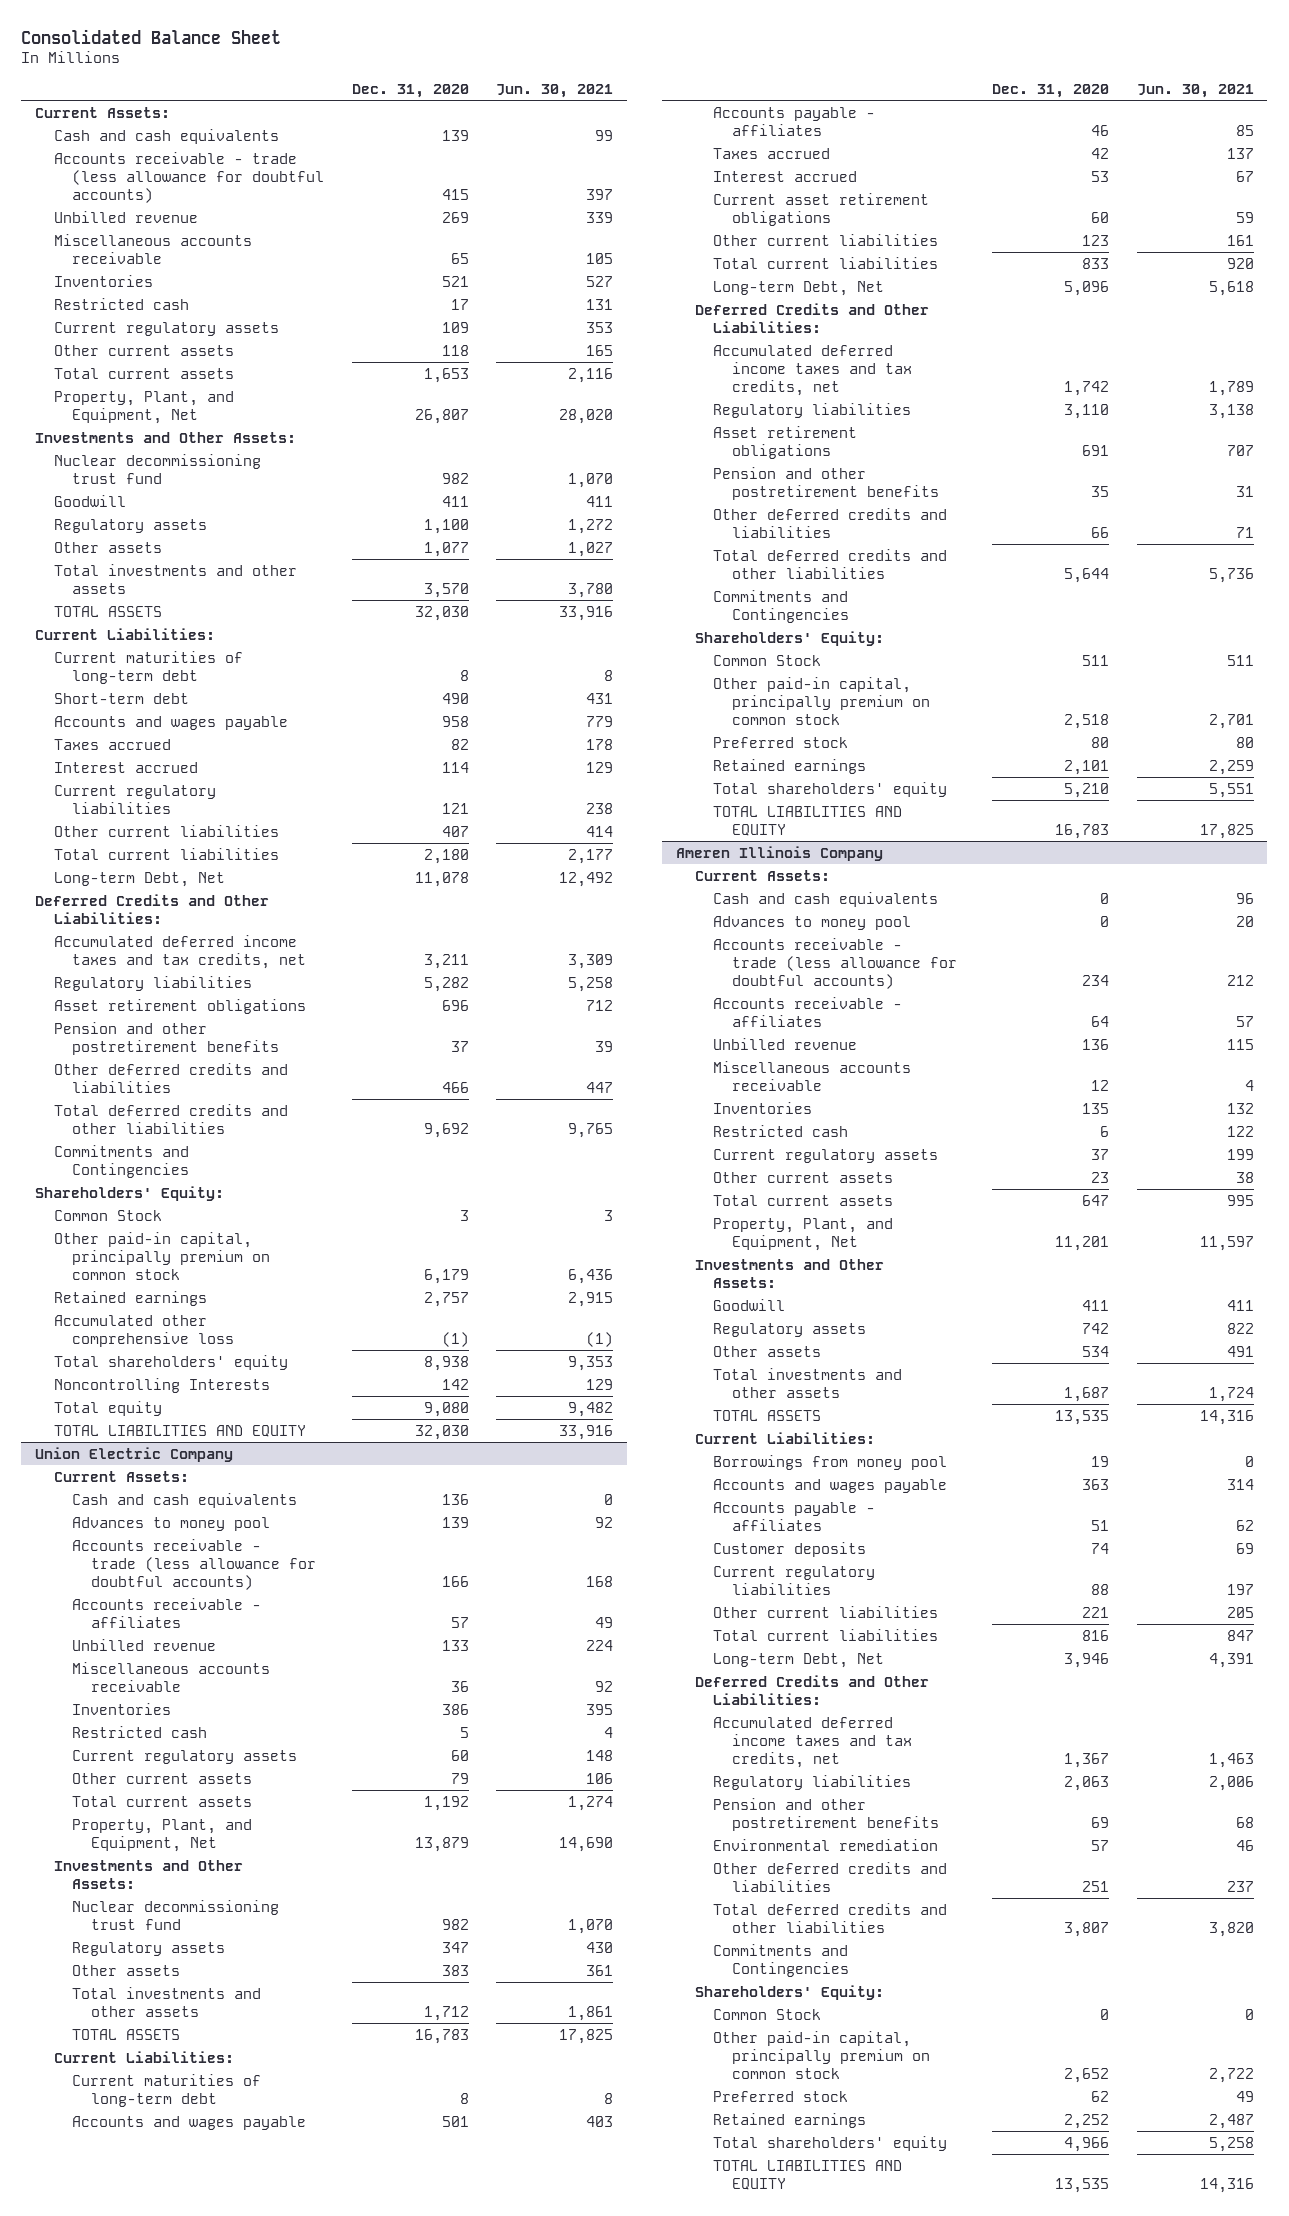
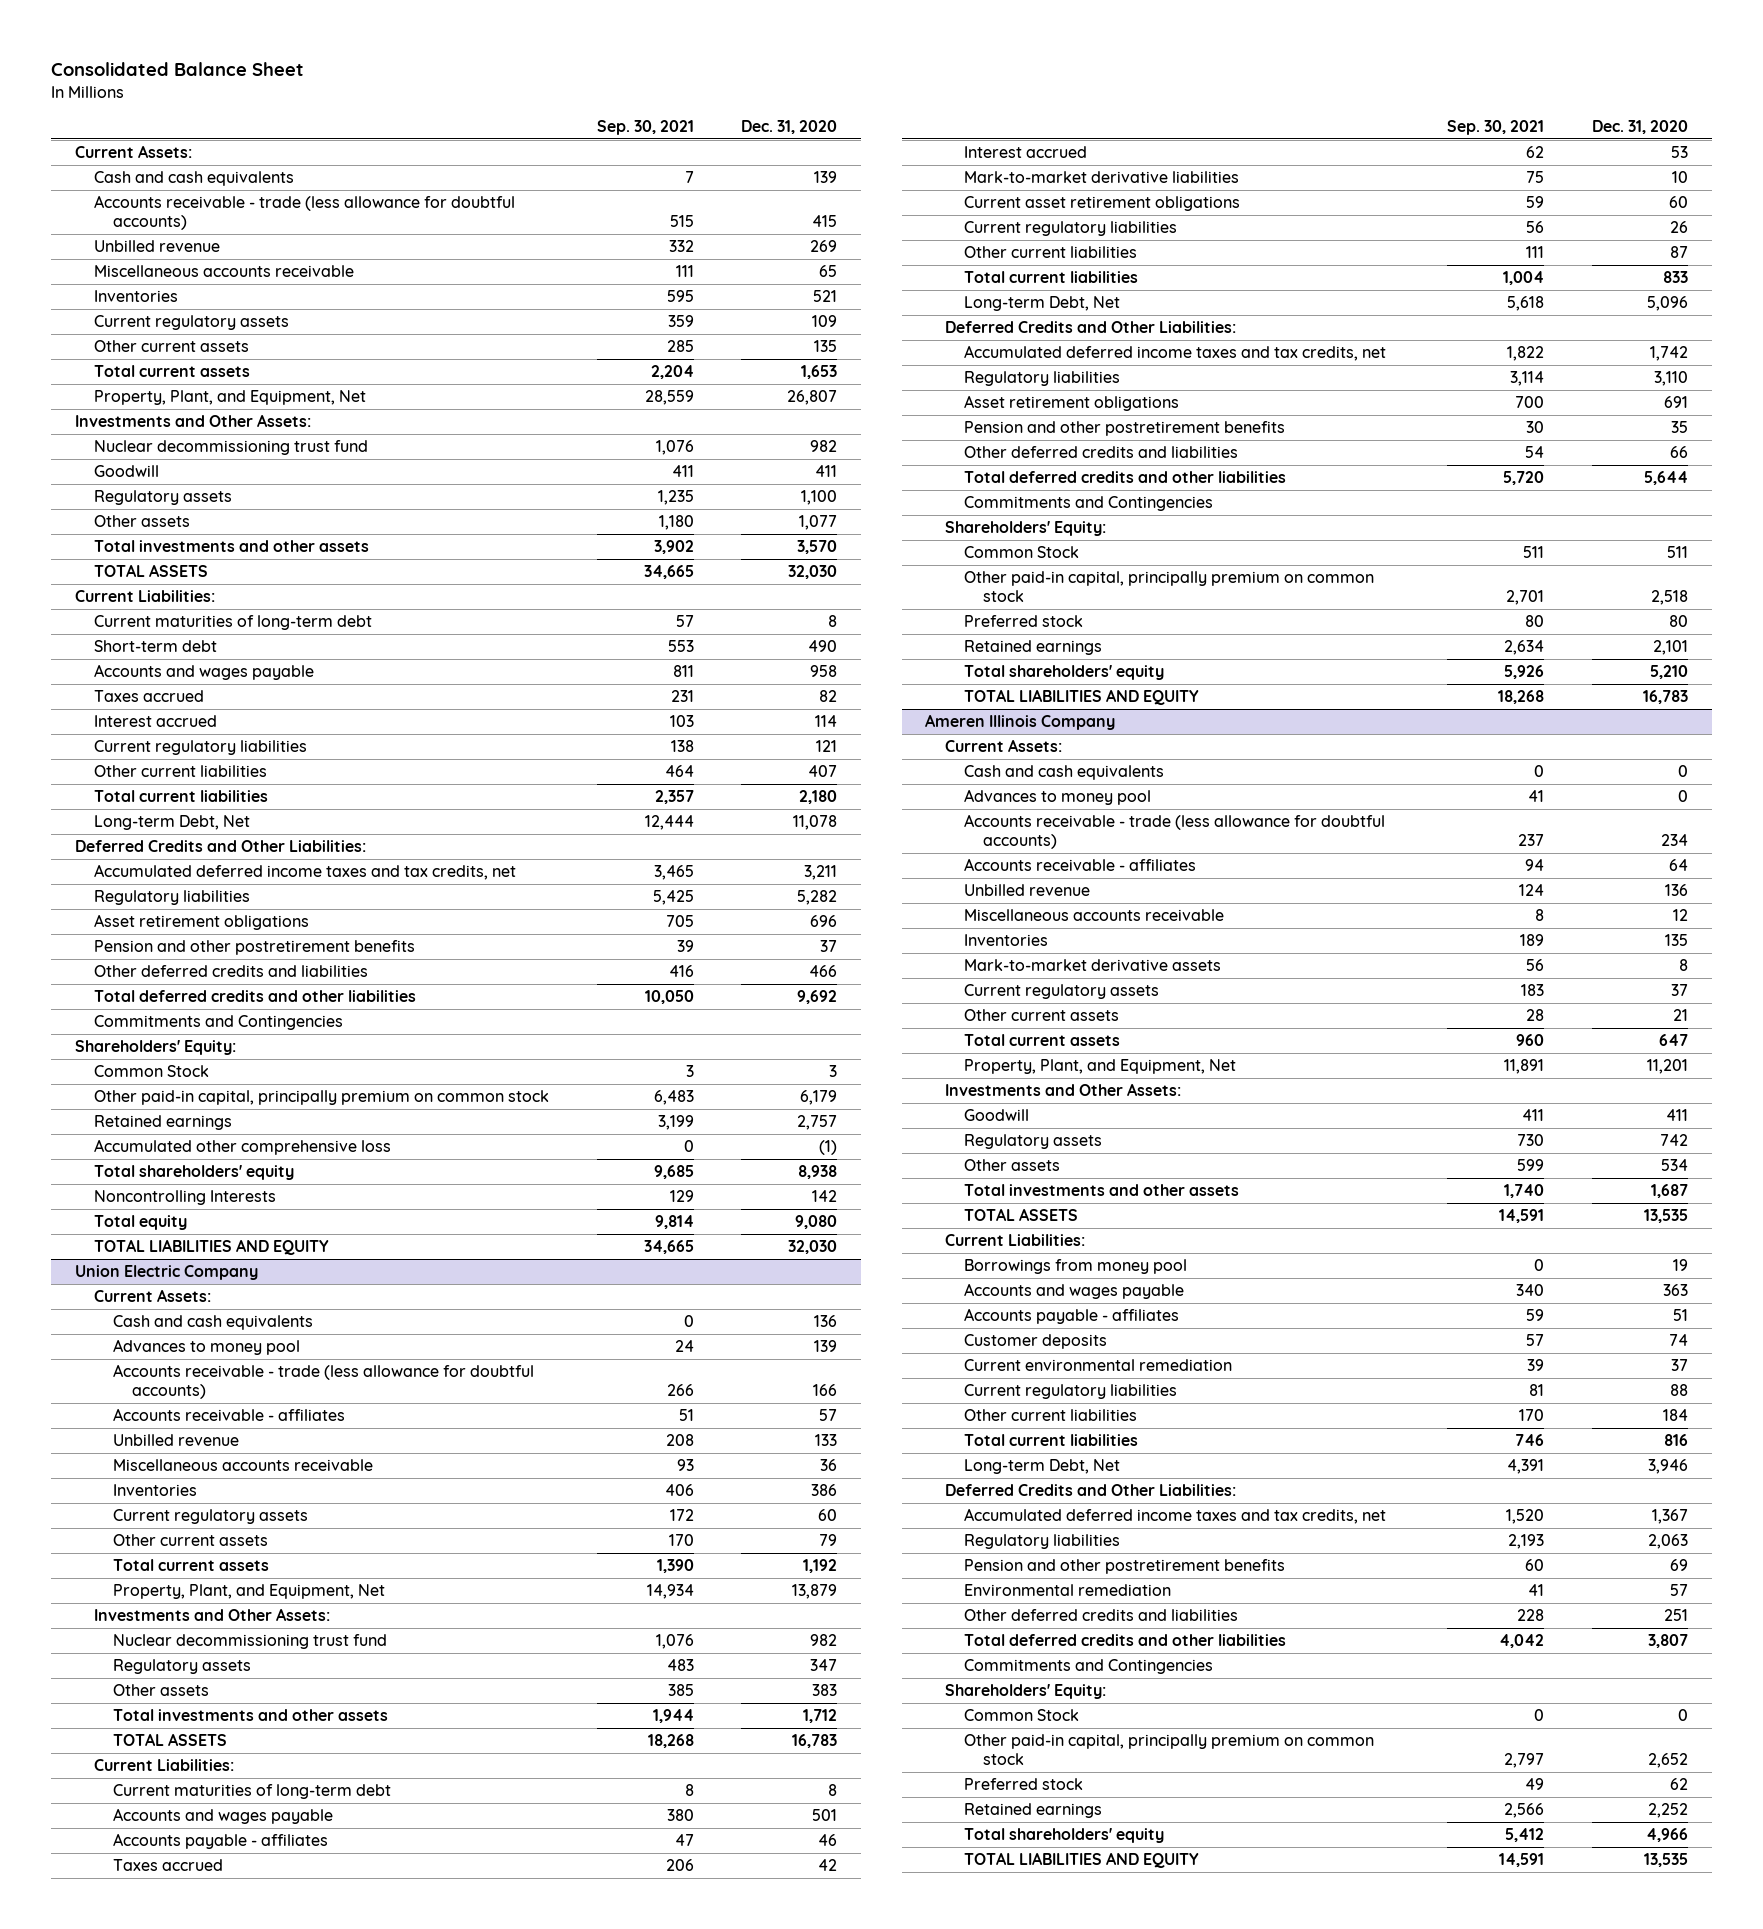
[495,83,613,98] Jun. 30, 2021 -> none
none -> [596,120,694,136] Sep. 30, 2021
[53,297,189,310] Restricted cash -> none
[441,344,469,356] 118 -> [814,340,838,353] 135
[72,1725,208,1738] Restricted cash -> none
none -> [963,171,1239,184] Mark-to-market derivative liabilities
none -> [963,221,1177,237] Current regulatory liabilities
[1082,234,1110,246] 123 -> [1669,246,1688,259] 87
[713,1124,849,1137] Restricted cash -> none
none -> [963,959,1221,972] Mark-to-market derivative assets
[1091,1171,1110,1183] 23 -> [1672,1009,1688,1022] 21
none -> [963,1359,1232,1372] Current environmental remediation
[1082,1606,1110,1618] 221 -> [1662,1409,1688,1422] 184

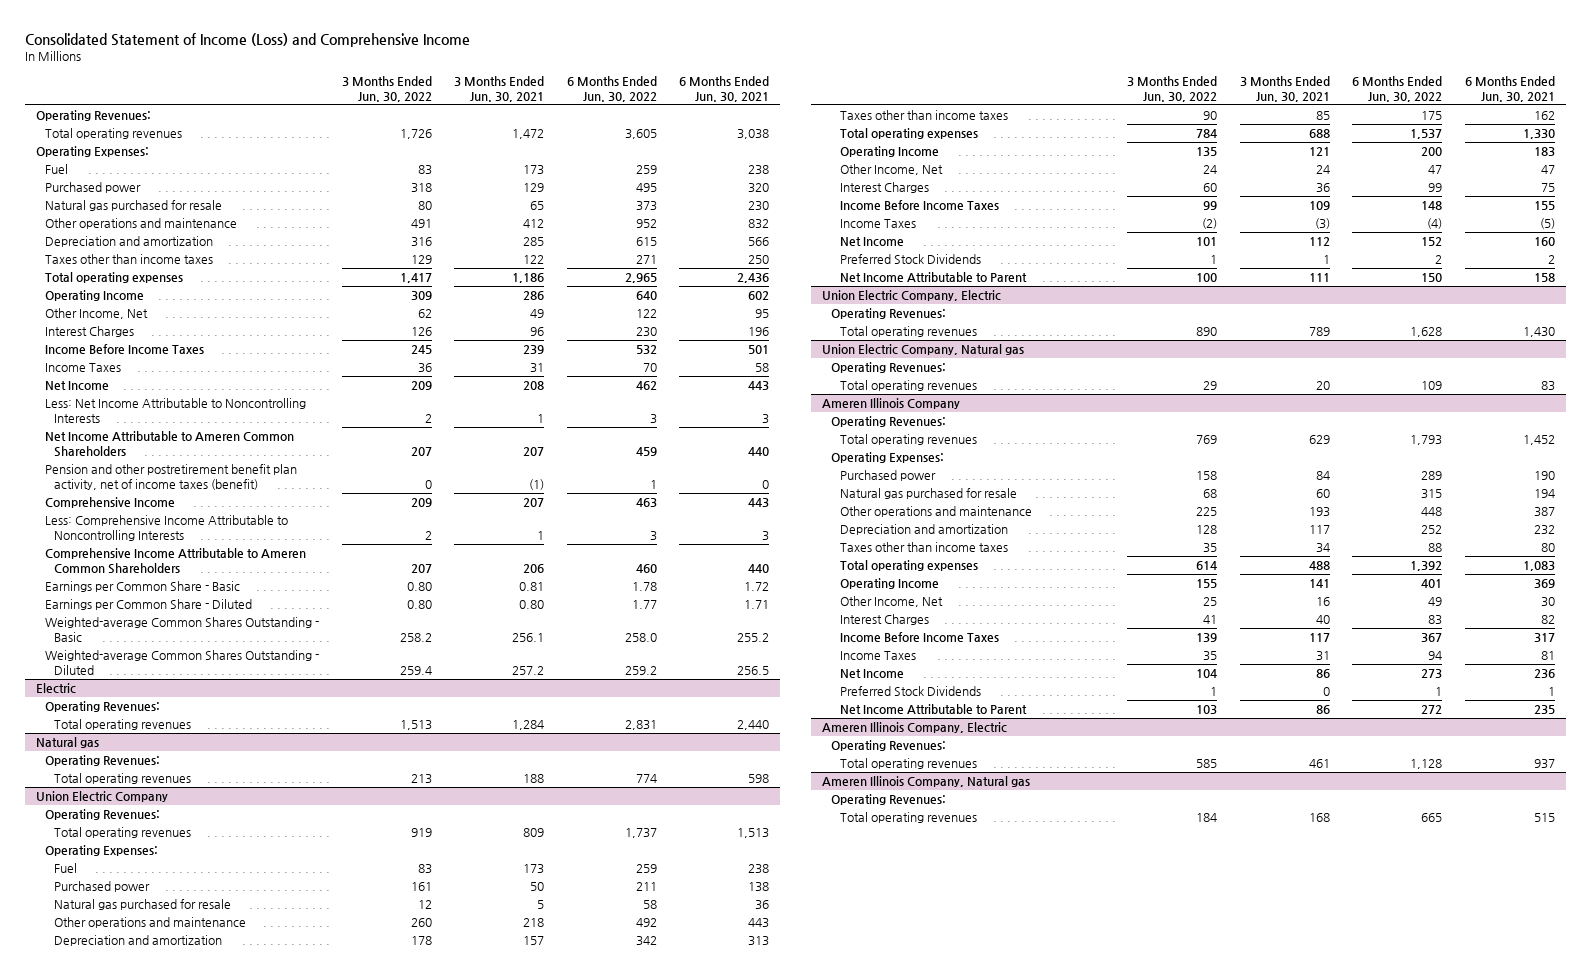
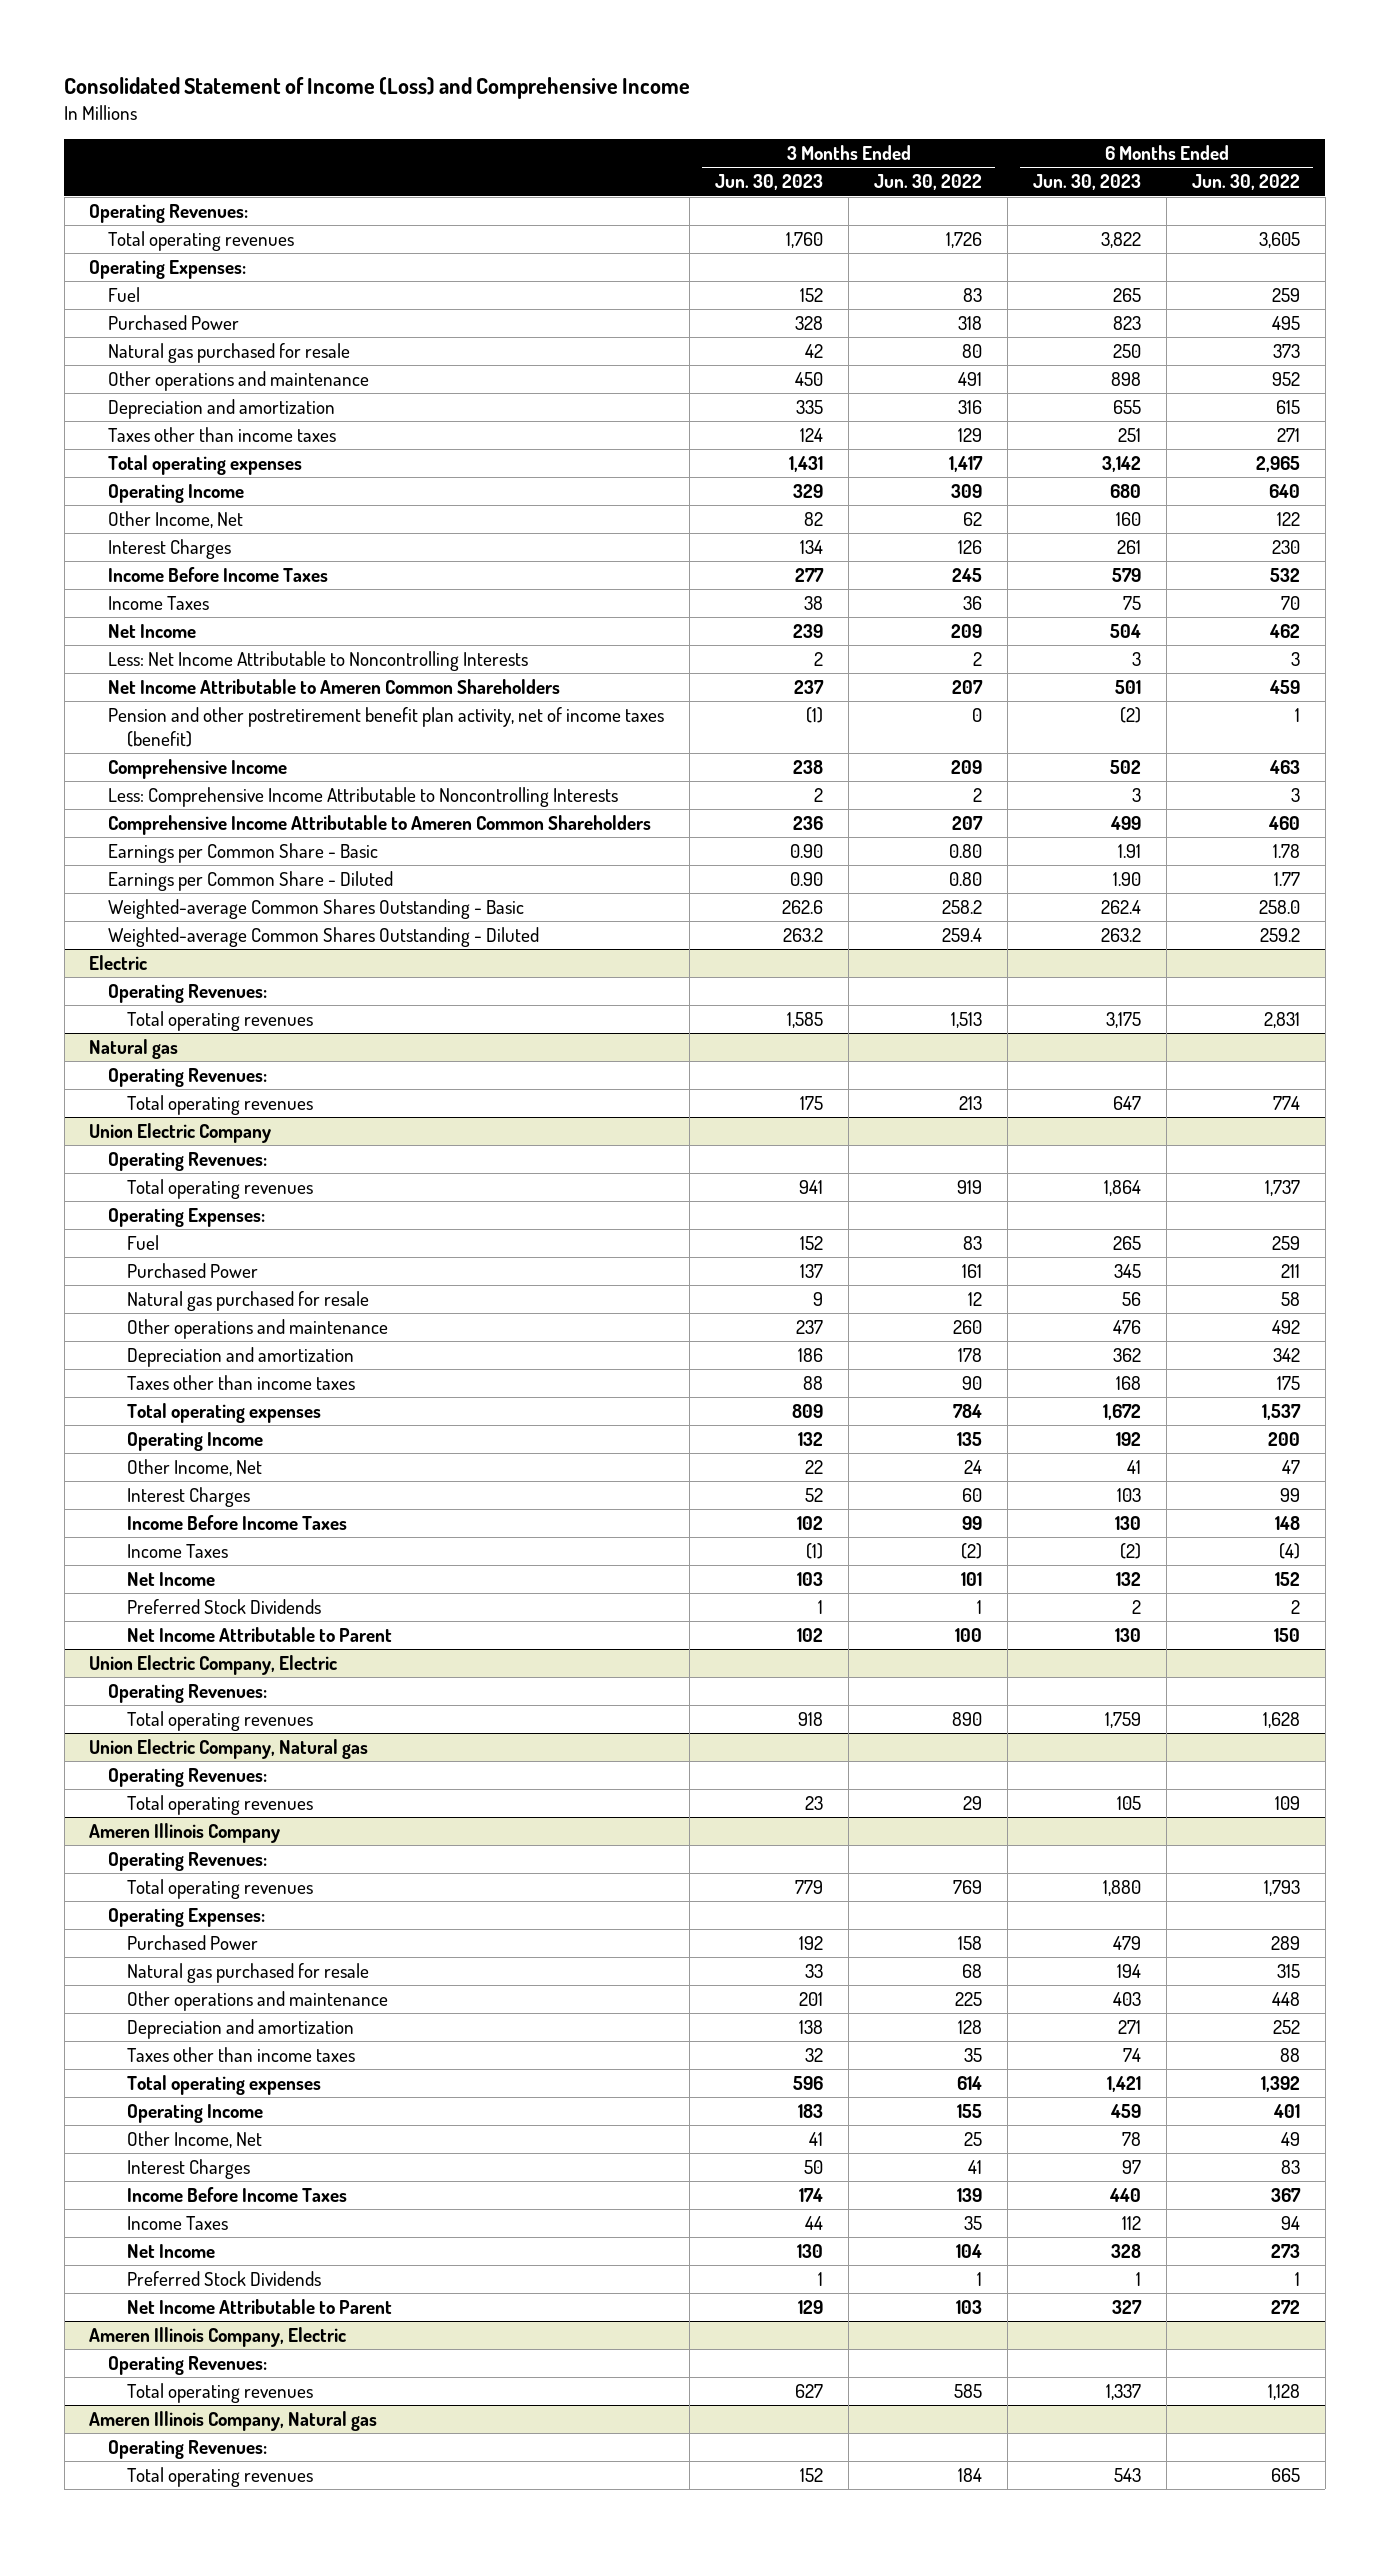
[454,76,545,103] 3 Months Ended Jun. 30, 2021 -> none
[678,76,769,103] 6 Months Ended Jun. 30, 2021 -> none
none -> [715,174,824,191] Jun. 30, 2023
none -> [1033,174,1142,191] Jun. 30, 2023
[45,182,142,194] Purchased power -> [108,315,240,331] Purchased Power
[54,881,151,893] Purchased power -> [127,1263,259,1279] Purchased Power
[839,470,936,482] Purchased power -> [127,1935,259,1951] Purchased Power

